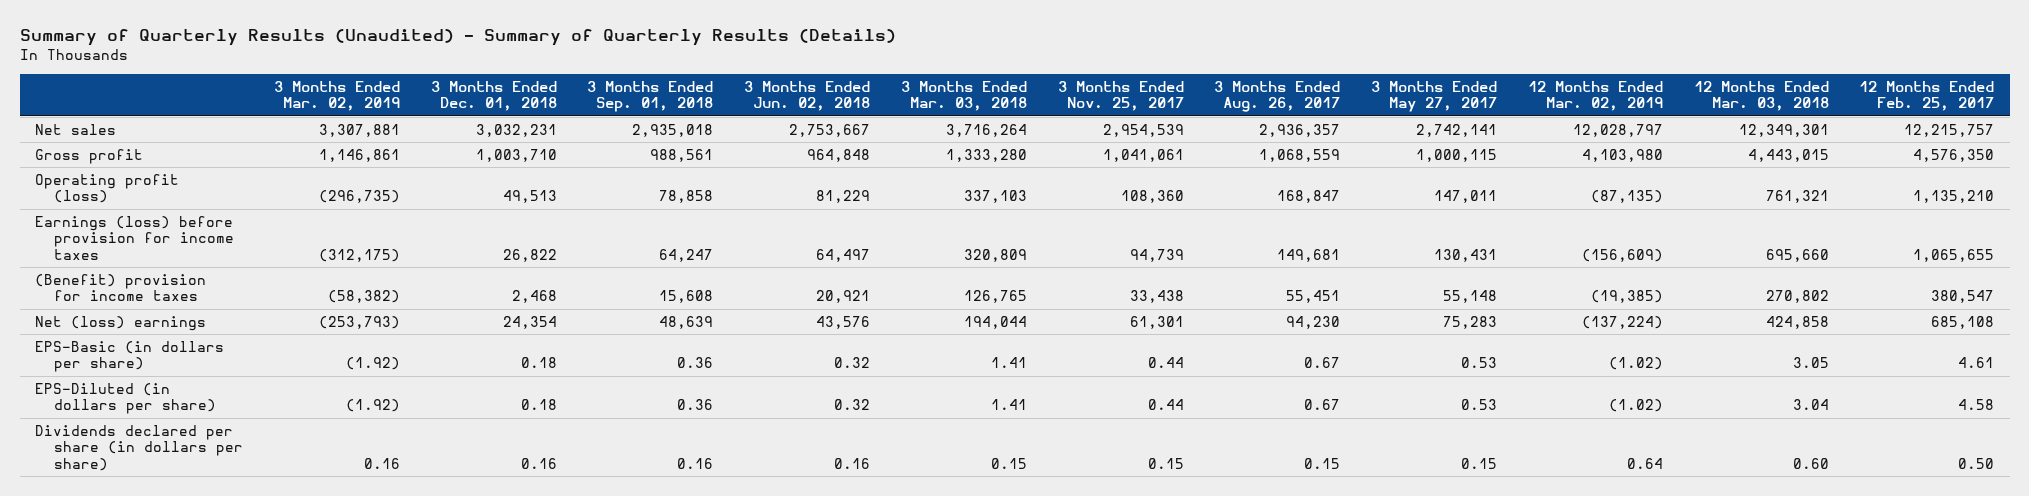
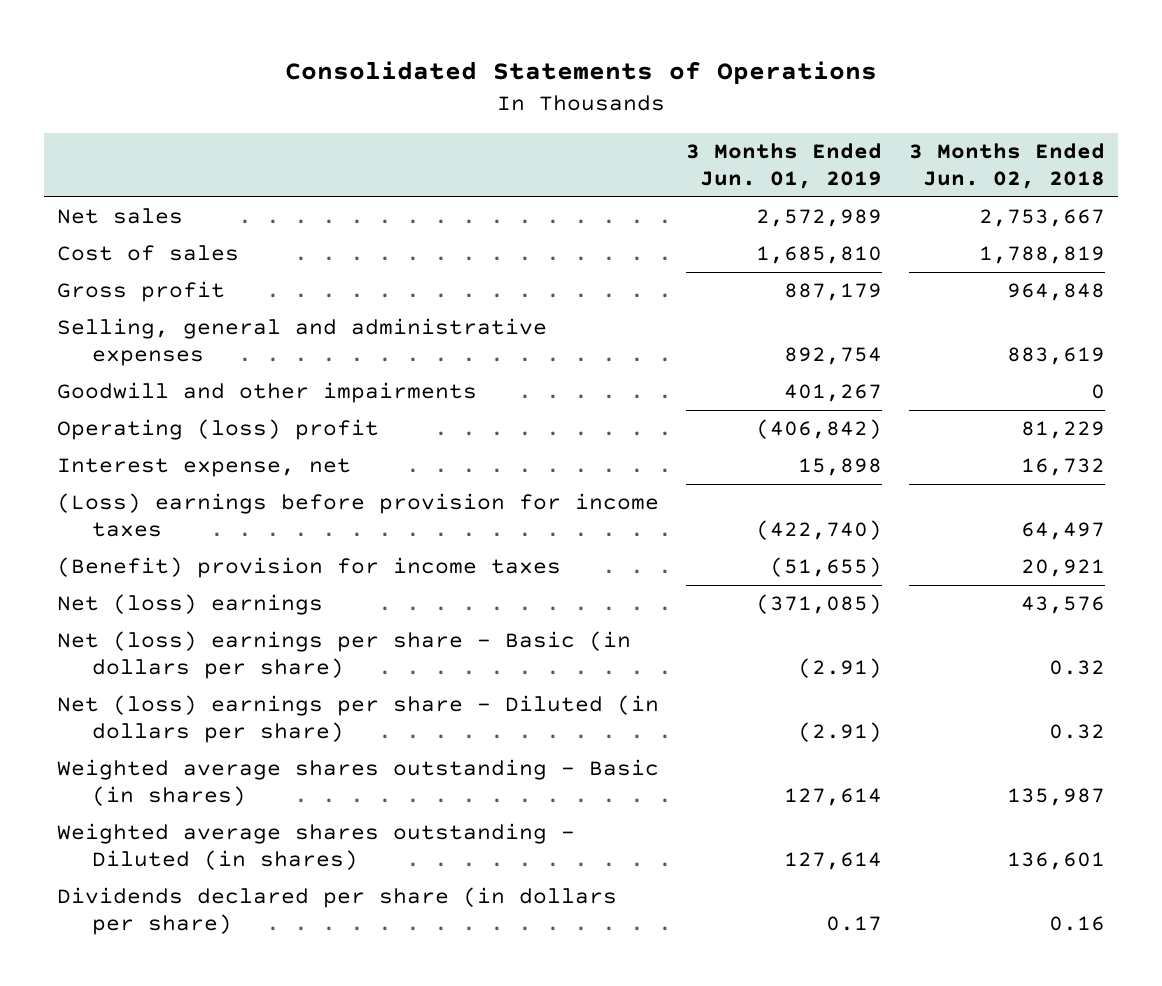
[19,29,896,47] Summary of Quarterly Results (Unaudited) - Summary of Quarterly Results (Details) -> [284,61,877,86] Consolidated Statements of Operations
[274,81,401,112] 3 Months Ended Mar. 02, 2019 -> none
[430,81,557,112] 3 Months Ended Dec. 01, 2018 -> none
[587,81,714,113] 3 Months Ended Sep. 01, 2018 -> none
[900,81,1027,112] 3 Months Ended Mar. 03, 2018 -> none
[1057,81,1184,112] 3 Months Ended Nov. 25, 2017 -> none
[1214,81,1341,113] 3 Months Ended Aug. 26, 2017 -> none
[1371,81,1498,113] 3 Months Ended May 27, 2017 -> none
[1527,81,1663,112] 12 Months Ended Mar. 02, 2019 -> none
[1693,81,1829,112] 12 Months Ended Mar. 03, 2018 -> none
[1859,81,1995,112] 12 Months Ended Feb. 25, 2017 -> none
none -> [685,143,882,189] 3 Months Ended Jun. 01, 2019
none -> [57,245,240,262] Cost of sales
none -> [57,318,548,367] Selling, general and administrative expenses
none -> [57,382,478,404] Goodwill and other impairments
[35,174,180,204] Operating profit (loss) -> [57,419,380,441] Operating (loss) profit
none -> [57,458,352,478] Interest expense, net
[35,216,235,260] Earnings (loss) before provision for income taxes -> [57,493,660,538] (Loss) earnings before provision for income taxes
[35,341,225,373] EPS-Basic (in dollars per share) -> [57,631,632,680] Net (loss) earnings per share - Basic (in dollars per share)
[35,383,217,415] EPS-Diluted (in dollars per share) -> [57,695,660,744] Net (loss) earnings per share - Diluted (in dollars per share)
none -> [57,759,660,807] Weighted average shares outstanding - Basic (in shares)
none -> [57,823,576,871] Weighted average shares outstanding - Diluted (in shares)

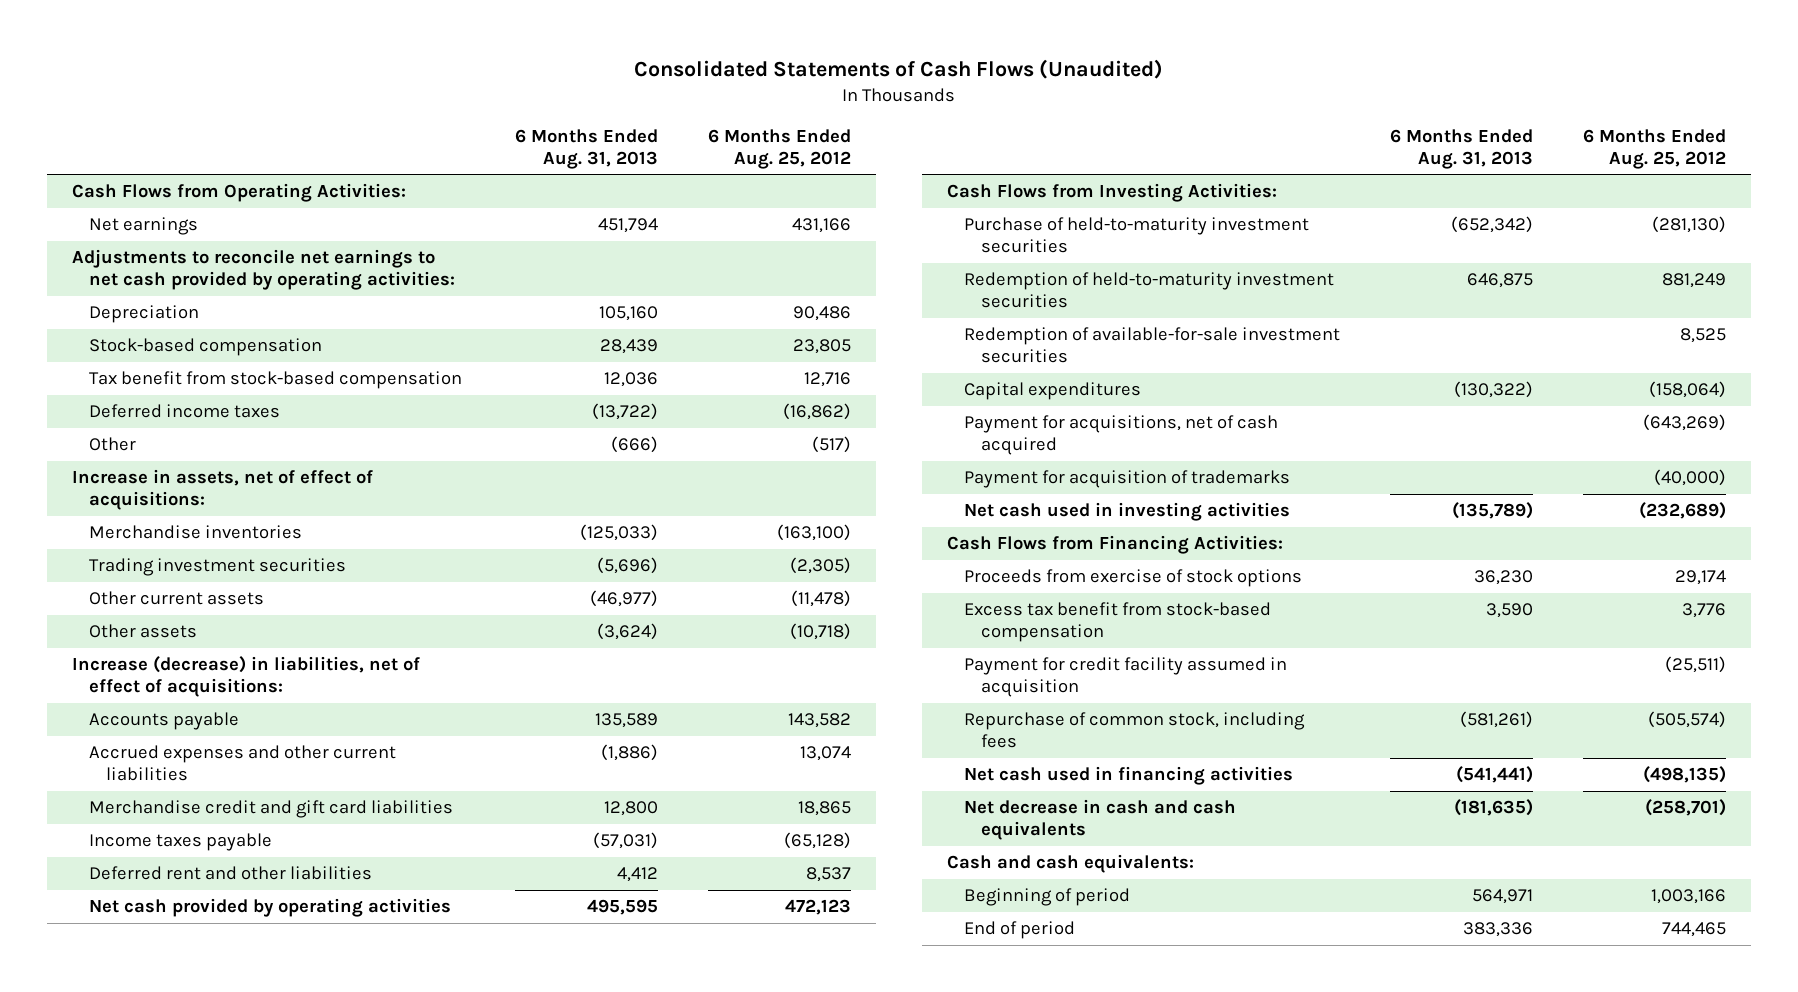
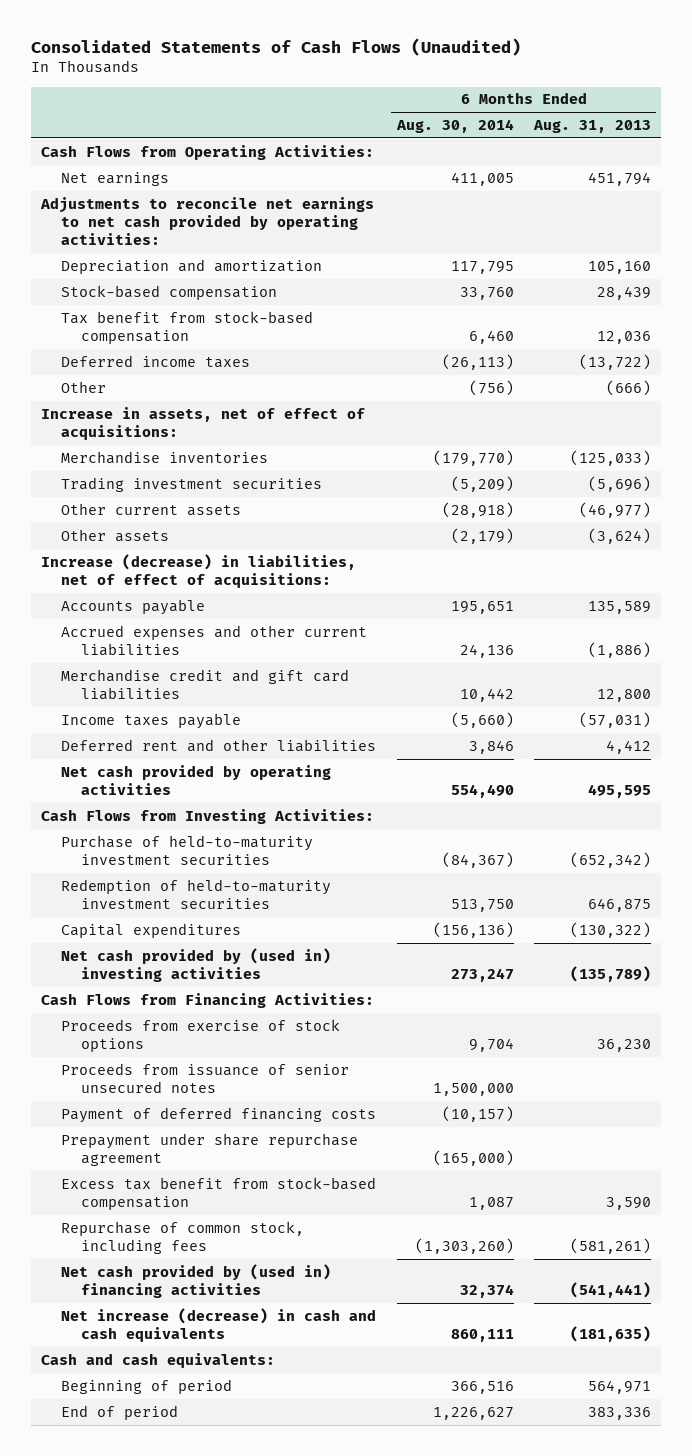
[707,129,851,169] 6 Months Ended Aug. 25, 2012 -> none
none -> [395,119,514,134] Aug. 30, 2014
[89,305,200,324] Depreciation -> [61,258,323,274] Depreciation and amortization
[964,327,1341,363] Redemption of available-for-sale investment securities -> none
[964,415,1279,455] Payment for acquisitions, net of cash acquired -> none
[964,470,1291,489] Payment for acquisition of trademarks -> none
[964,502,1291,522] Net cash used in investing activities -> [61,947,332,982] Net cash provided by (used in) investing activities
none -> [61,1062,350,1093] Proceeds from issuance of senior unsecured notes
none -> [61,1106,377,1123] Payment of deferred financing costs
none -> [61,1132,359,1166] Prepayment under share repurchase agreement
[964,657,1288,697] Payment for credit facility assumed in acquisition -> none
[964,766,1294,786] Net cash used in financing activities -> [61,1263,332,1298] Net cash provided by (used in) financing activities
[964,799,1237,840] Net decrease in cash and cash equivalents -> [61,1307,377,1342] Net increase (decrease) in cash and cash equivalents

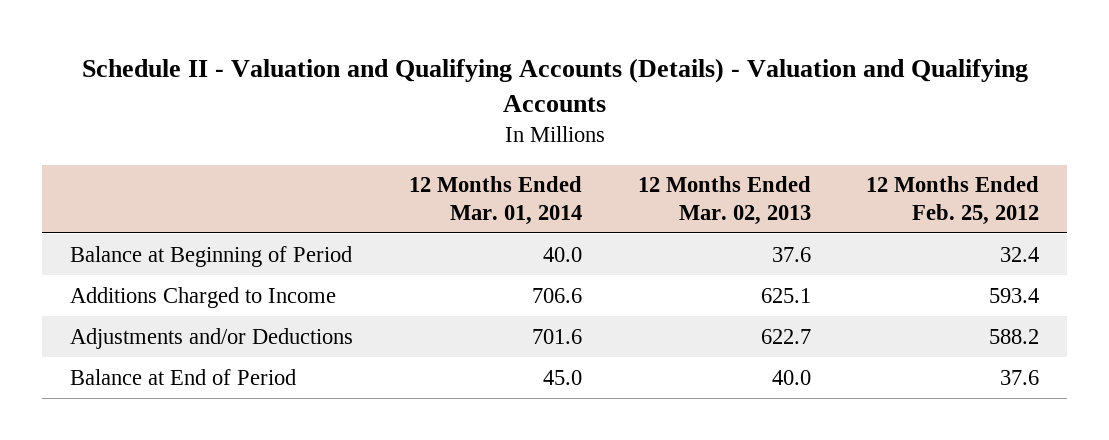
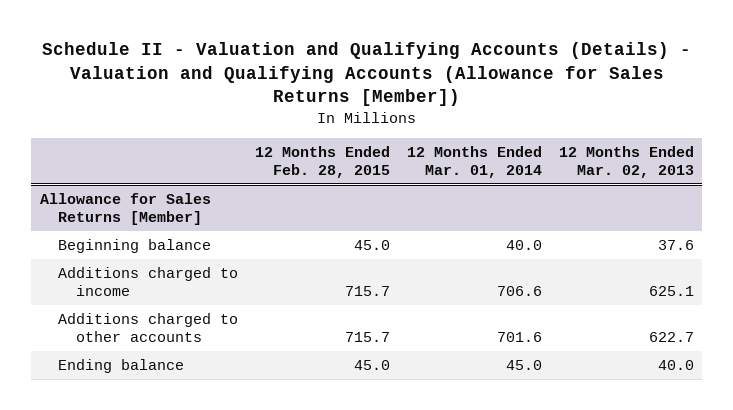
[81,57,1028,112] Schedule II - Valuation and Qualifying Accounts (Details) - Valuation and Qualifying Accounts -> [41,41,691,107] Schedule II - Valuation and Qualifying Accounts (Details) - Valuation and Qualifying Accounts (Allowance for Sales Returns [Member])
[866,176,1040,225] 12 Months Ended Feb. 25, 2012 -> none
none -> [254,145,390,178] 12 Months Ended Feb. 28, 2015
none -> [39,192,211,225] Allowance for Sales Returns [Member]
[69,245,352,267] Balance at Beginning of Period -> [57,238,211,253] Beginning balance
[69,286,336,308] Additions Charged to Income -> [57,266,238,296] Additions charged to income
[69,327,353,349] Adjustments and/or Deductions -> [57,312,238,342] Additions charged to other accounts
[69,368,296,385] Balance at End of Period -> [57,358,184,373] Ending balance

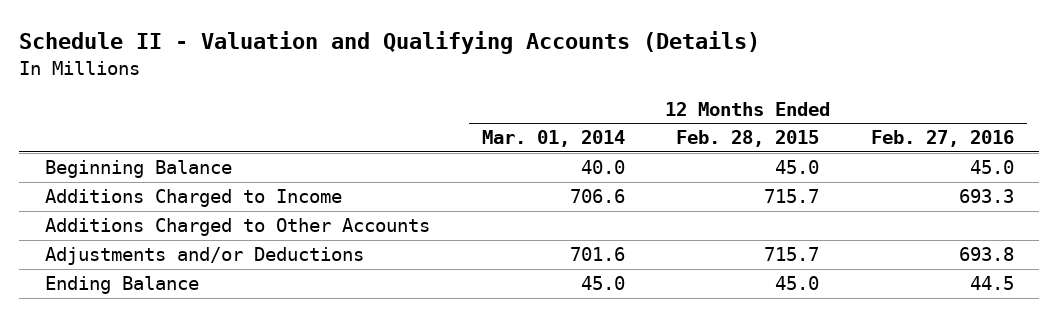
[41,41,691,107] Schedule II - Valuation and Qualifying Accounts (Details) - Valuation and Qualifying Accounts (Allowance for Sales Returns [Member]) -> [19,31,761,55] Schedule II - Valuation and Qualifying Accounts (Details)
[558,145,694,178] 12 Months Ended Mar. 02, 2013 -> none
none -> [870,130,1014,148] Feb. 27, 2016
[39,192,211,225] Allowance for Sales Returns [Member] -> none
[57,238,211,253] Beginning balance -> [44,160,232,179] Beginning Balance
[57,266,238,296] Additions charged to income -> [44,189,342,208] Additions Charged to Income
none -> [44,218,430,237] Additions Charged to Other Accounts
[57,312,238,342] Additions charged to other accounts -> [44,247,364,266] Adjustments and/or Deductions
[57,358,184,373] Ending balance -> [44,276,199,295] Ending Balance

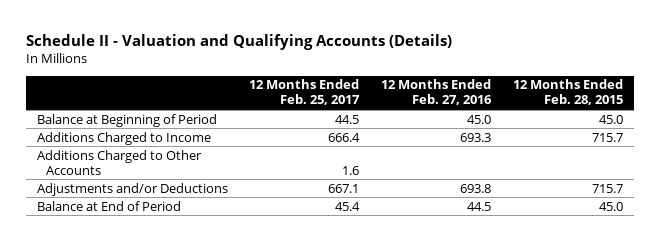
[481,130,625,148] Mar. 01, 2014 -> none
none -> [249,79,361,106] 12 Months Ended Feb. 25, 2017
[44,160,232,179] Beginning Balance -> [36,113,217,127] Balance at Beginning of Period
[44,276,199,295] Ending Balance -> [36,200,181,211] Balance at End of Period

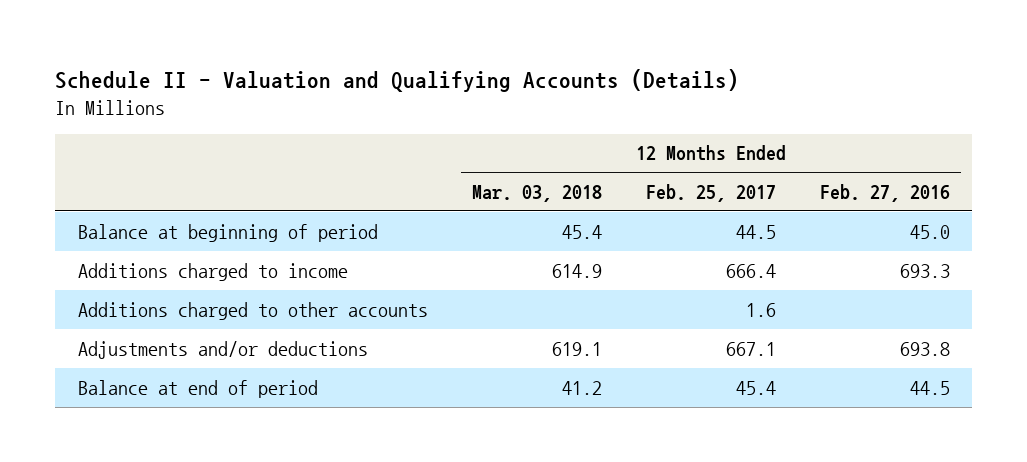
[512,79,623,106] 12 Months Ended Feb. 28, 2015 -> none
none -> [471,184,602,202] Mar. 03, 2018
[36,113,217,127] Balance at Beginning of Period -> [77,223,378,242] Balance at beginning of period
[36,131,211,145] Additions Charged to Income -> [77,262,348,281] Additions charged to income
[36,149,202,175] Additions Charged to Other Accounts -> [77,301,428,320] Additions charged to other accounts
[36,182,228,196] Adjustments and/or Deductions -> [77,340,368,359] Adjustments and/or deductions
[36,200,181,211] Balance at End of Period -> [77,379,318,398] Balance at end of period

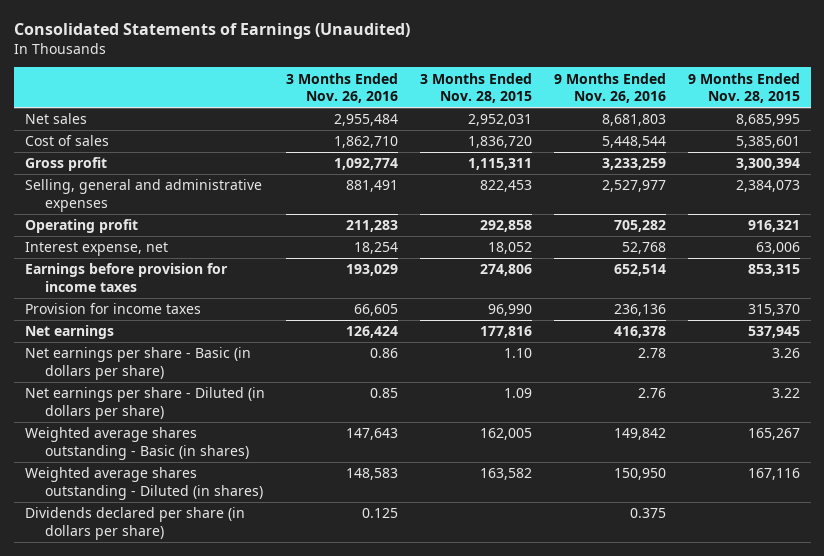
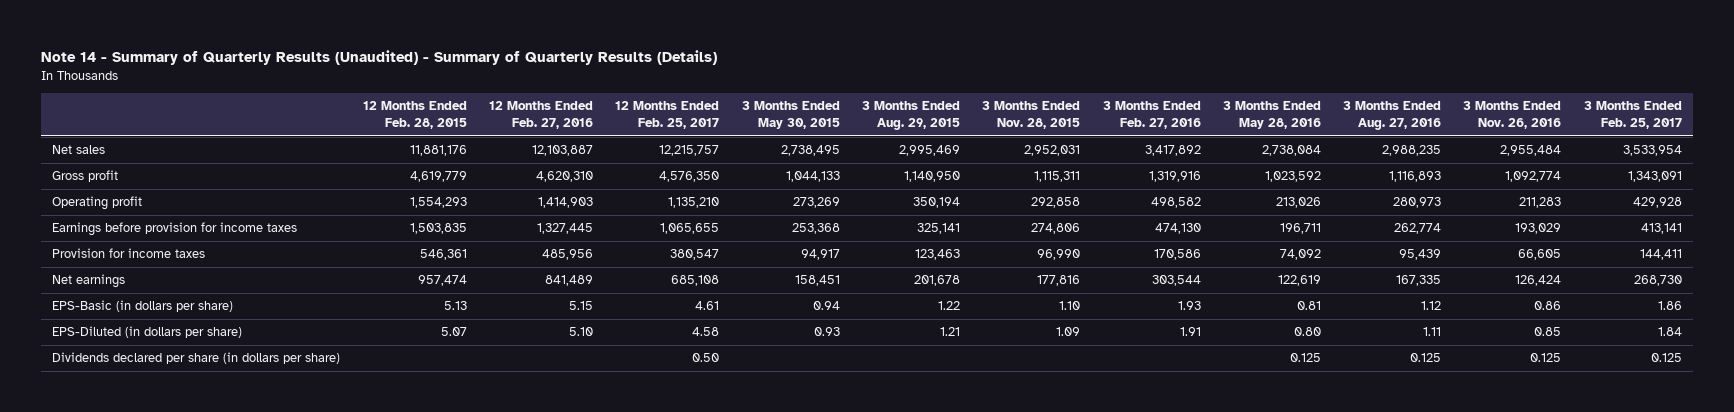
[13,23,410,40] Consolidated Statements of Earnings (Unaudited) -> [41,49,718,65] Note 14 - Summary of Quarterly Results (Unaudited) - Summary of Quarterly Results (Details)
[554,72,667,104] 9 Months Ended Nov. 26, 2016 -> none
[687,72,800,104] 9 Months Ended Nov. 28, 2015 -> none
none -> [362,101,467,130] 12 Months Ended Feb. 28, 2015
none -> [489,101,594,130] 12 Months Ended Feb. 27, 2016
none -> [615,101,720,130] 12 Months Ended Feb. 25, 2017
none -> [741,101,840,130] 3 Months Ended May 30, 2015
none -> [861,101,960,131] 3 Months Ended Aug. 29, 2015
none -> [1102,101,1201,130] 3 Months Ended Feb. 27, 2016
none -> [1222,101,1321,130] 3 Months Ended May 28, 2016
none -> [1343,101,1442,131] 3 Months Ended Aug. 27, 2016
none -> [1583,101,1682,130] 3 Months Ended Feb. 25, 2017
[24,135,109,147] Cost of sales -> none
[24,179,262,212] Selling, general and administrative expenses -> none
[24,242,168,257] Interest expense, net -> none
[24,427,250,460] Weighted average shares outstanding - Basic (in shares) -> none
[24,467,264,500] Weighted average shares outstanding - Diluted (in shares) -> none
[24,347,251,380] Net earnings per share - Basic (in dollars per share) -> [52,300,234,313] EPS-Basic (in dollars per share)
[24,387,265,420] Net earnings per share - Diluted (in dollars per share) -> [52,326,243,339] EPS-Diluted (in dollars per share)

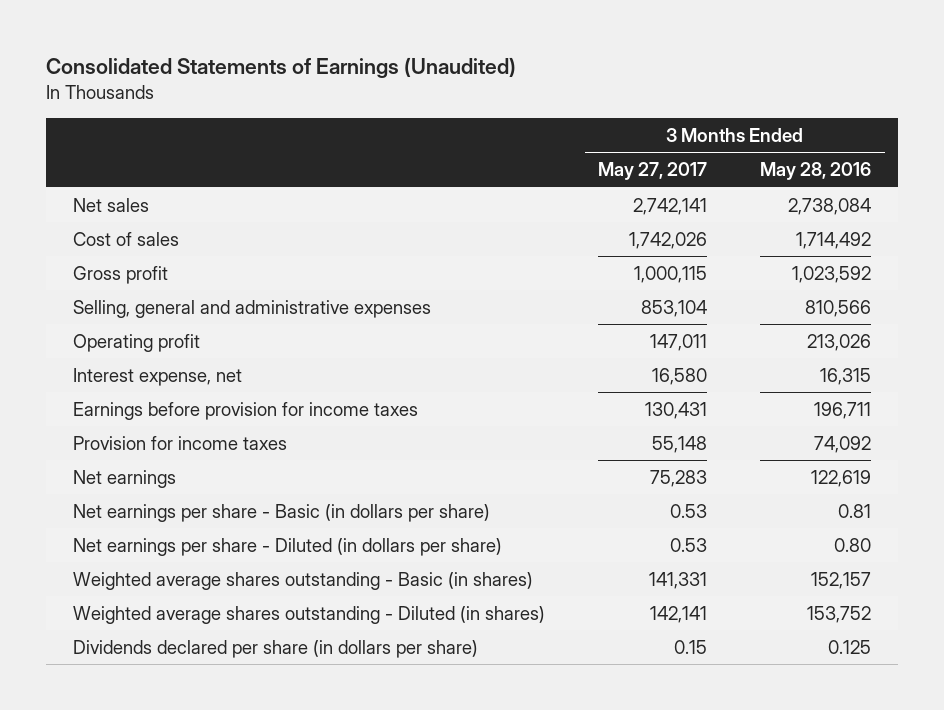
[41,49,718,65] Note 14 - Summary of Quarterly Results (Unaudited) - Summary of Quarterly Results (Details) -> [45,57,516,79] Consolidated Statements of Earnings (Unaudited)
[362,101,467,130] 12 Months Ended Feb. 28, 2015 -> none
[489,101,594,130] 12 Months Ended Feb. 27, 2016 -> none
[615,101,720,130] 12 Months Ended Feb. 25, 2017 -> none
[741,101,840,130] 3 Months Ended May 30, 2015 -> none
[861,101,960,131] 3 Months Ended Aug. 29, 2015 -> none
[982,101,1081,130] 3 Months Ended Nov. 28, 2015 -> none
[1102,101,1201,130] 3 Months Ended Feb. 27, 2016 -> none
[1343,101,1442,131] 3 Months Ended Aug. 27, 2016 -> none
[1463,101,1562,130] 3 Months Ended Nov. 26, 2016 -> none
[1583,101,1682,130] 3 Months Ended Feb. 25, 2017 -> none
none -> [597,162,707,181] May 27, 2017
none -> [72,231,179,246] Cost of sales
none -> [72,299,431,318] Selling, general and administrative expenses
none -> [72,367,242,386] Interest expense, net
[52,300,234,313] EPS-Basic (in dollars per share) -> [72,503,490,522] Net earnings per share - Basic (in dollars per share)
[52,326,243,339] EPS-Diluted (in dollars per share) -> [72,537,502,556] Net earnings per share - Diluted (in dollars per share)
none -> [72,571,533,590] Weighted average shares outstanding - Basic (in shares)
none -> [72,605,545,624] Weighted average shares outstanding - Diluted (in shares)

